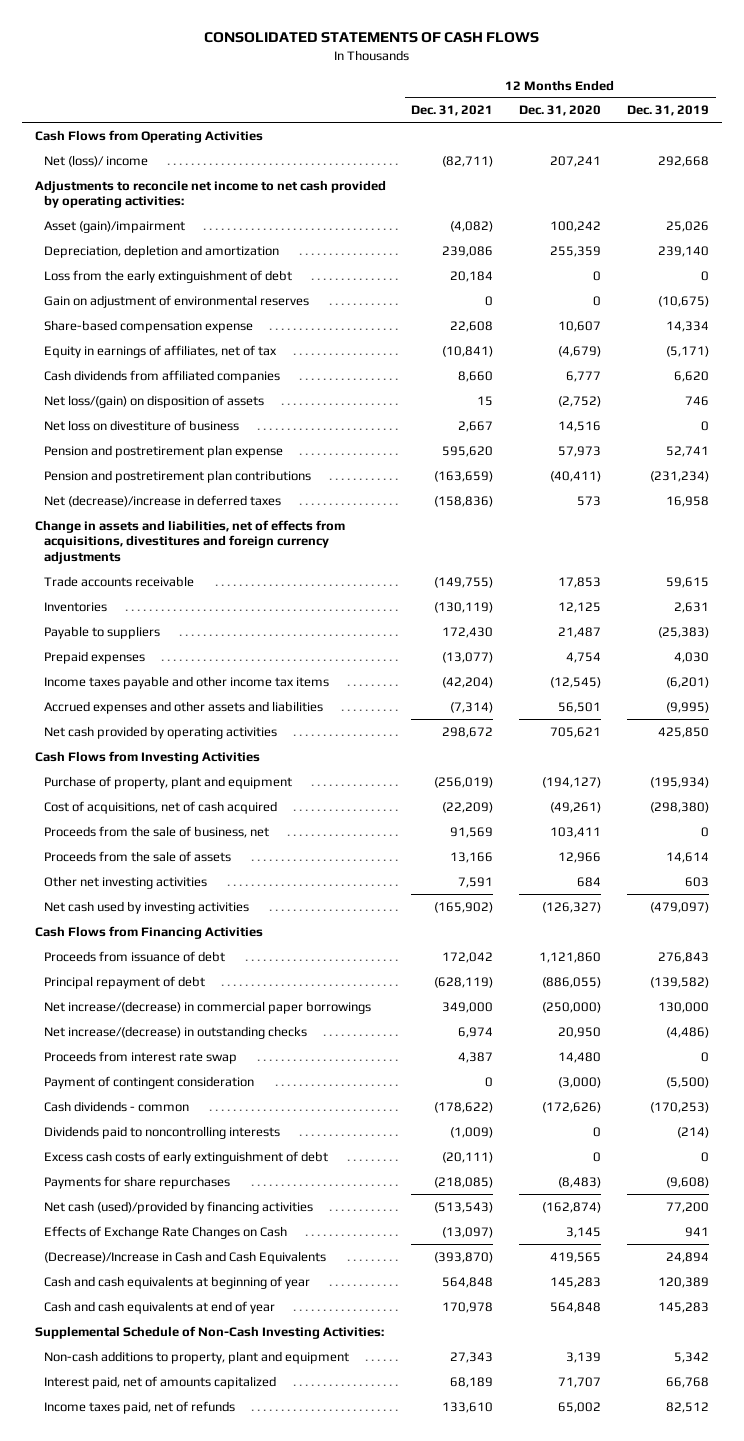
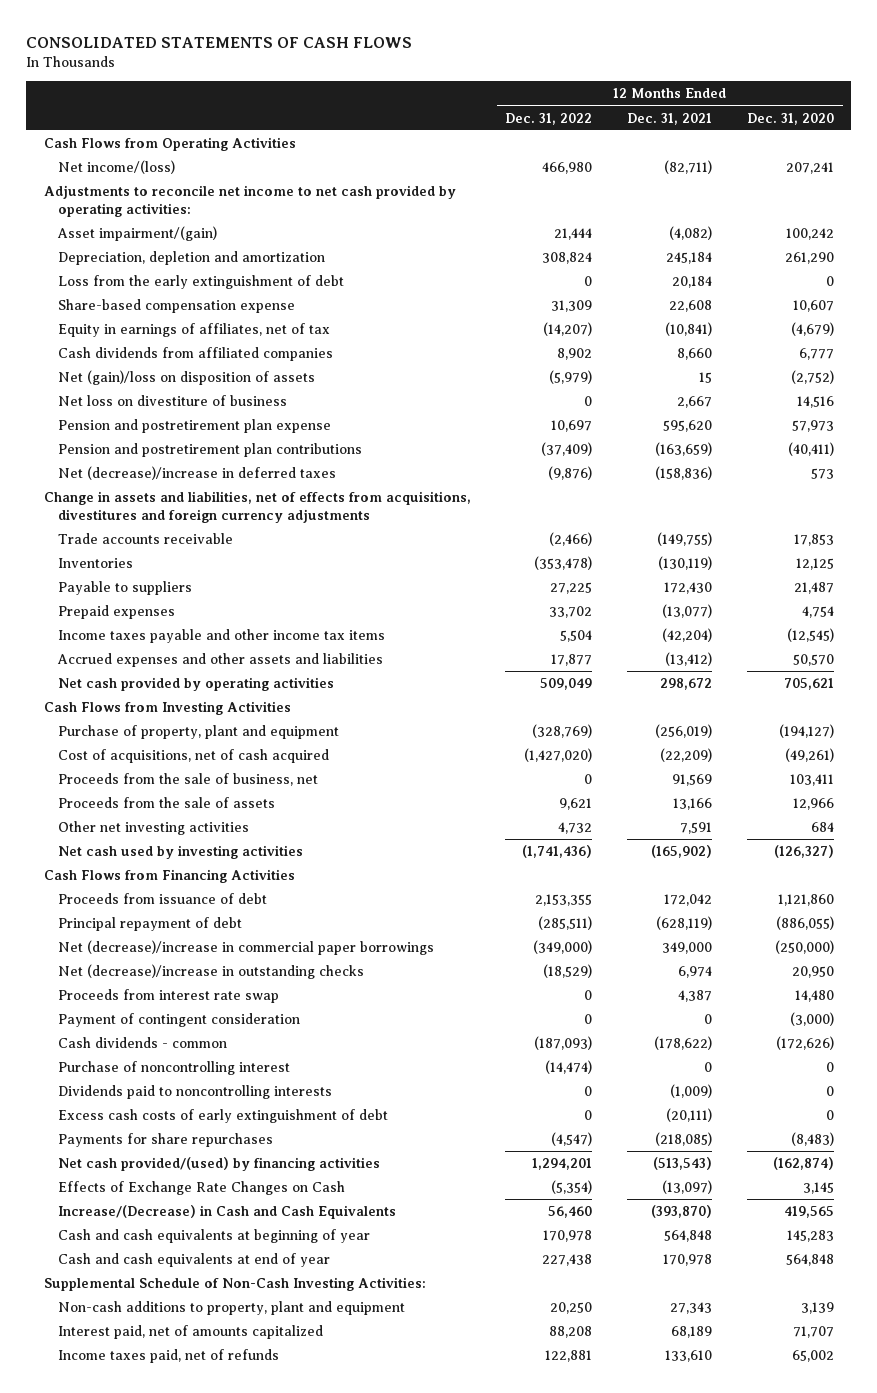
[627,105,710,117] Dec. 31, 2019 -> none
none -> [505,112,593,125] Dec. 31, 2022
[44,154,149,167] Net (loss)/ income -> [58,160,176,175] Net income/(loss)
[44,220,186,233] Asset (gain)/impairment -> [57,226,218,242] Asset impairment/(gain)
[442,245,494,257] 239,086 -> [666,252,713,265] 245,184
[550,245,602,257] 255,359 -> [784,252,834,265] 261,290
[44,294,310,308] Gain on adjustment of environmental reserves -> none
[44,394,265,408] Net loss/(gain) on disposition of assets -> [58,370,316,386] Net (gain)/loss on disposition of assets
[450,701,494,713] (7,314) -> [665,652,713,667] (13,412)
[558,701,602,713] 56,501 -> [792,654,834,667] 50,570
[44,1000,372,1014] Net increase/(decrease) in commercial paper borrowings -> [58,940,435,956] Net (decrease)/increase in commercial paper borrowings
[44,1025,308,1039] Net increase/(decrease) in outstanding checks -> [58,964,365,980] Net (decrease)/increase in outstanding checks
none -> [58,1061,291,1076] Purchase of noncontrolling interest
[44,1200,314,1214] Net cash (used)/provided by financing activities -> [58,1157,381,1172] Net cash provided/(used) by financing activities
[44,1250,327,1264] (Decrease)/Increase in Cash and Cash Equivalents -> [58,1205,397,1220] Increase/(Decrease) in Cash and Cash Equivalents

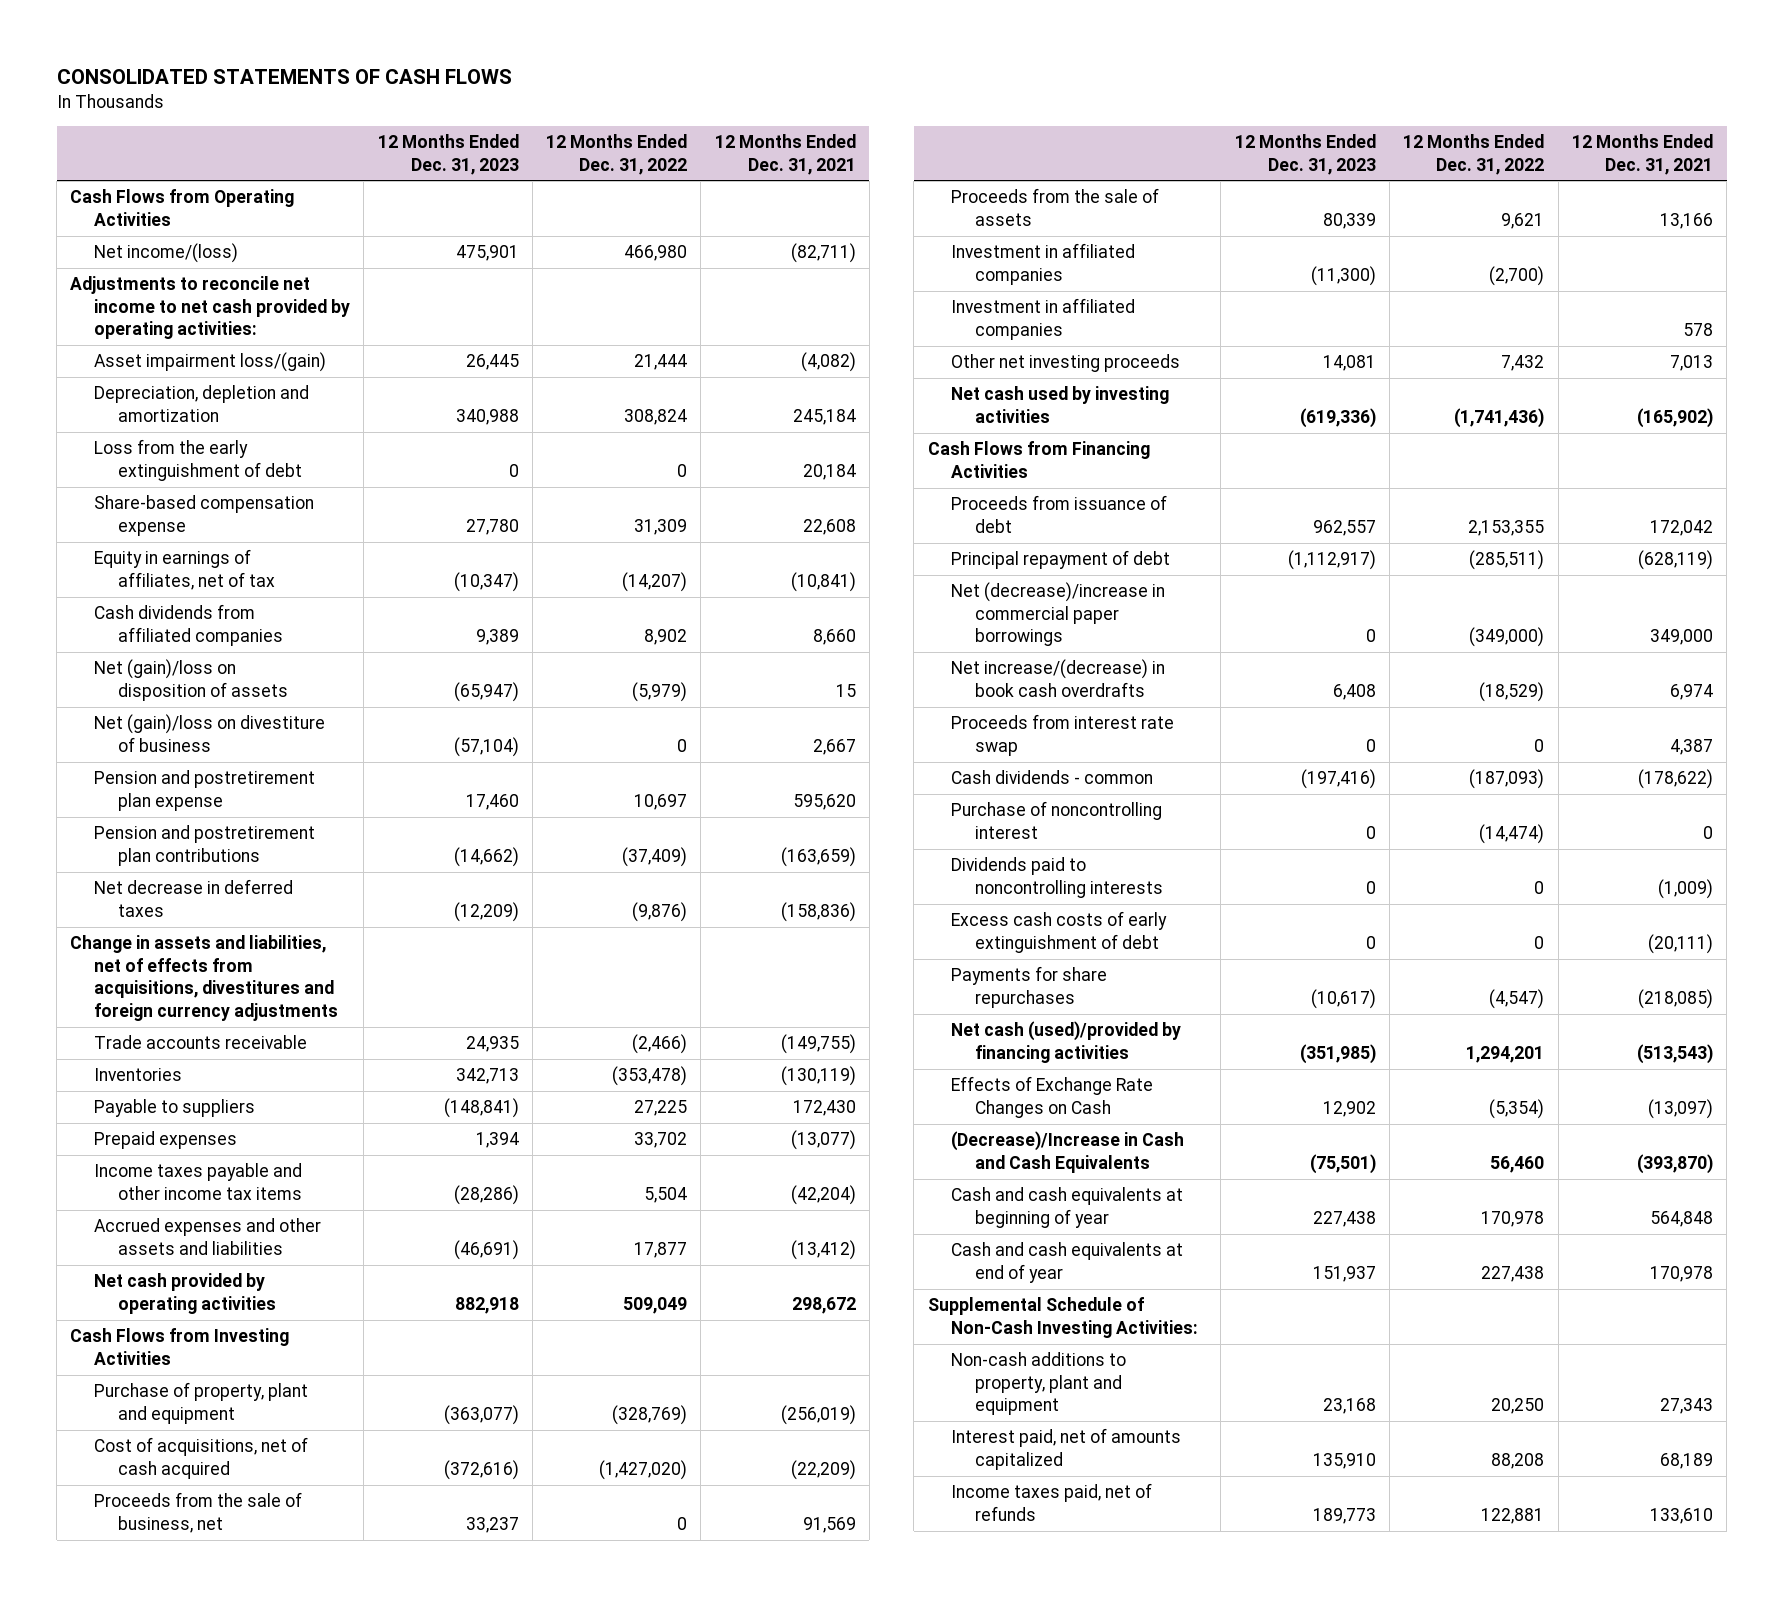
[746,112,834,125] Dec. 31, 2020 -> none
none -> [377,134,519,175] 12 Months Ended Dec. 31, 2023
[57,226,218,242] Asset impairment/(gain) -> [94,352,327,373] Asset impairment loss/(gain)
[58,395,288,407] Net loss on divestiture of business -> [94,714,326,752] Net (gain)/loss on divestiture of business
[58,466,337,481] Net (decrease)/increase in deferred taxes -> [94,879,294,917] Net decrease in deferred taxes
none -> [951,243,1136,285] Investment in affiliated companies
none -> [951,298,1136,340] Investment in affiliated companies
[58,821,250,836] Other net investing activities -> [951,354,1181,373] Other net investing proceeds
[558,822,593,835] 4,732 -> [1501,355,1545,372] 7,432
[680,822,713,835] 7,591 -> [1669,355,1713,372] 7,013
[58,964,365,980] Net (decrease)/increase in outstanding checks -> [951,659,1166,697] Net increase/(decrease) in book cash overdrafts
[58,1013,301,1028] Payment of contingent consideration -> none
[58,1157,381,1172] Net cash provided/(used) by financing activities -> [951,1021,1182,1063] Net cash (used)/provided by financing activities
[58,1205,397,1220] Increase/(Decrease) in Cash and Cash Equivalents -> [951,1131,1185,1173] (Decrease)/Increase in Cash and Cash Equivalents

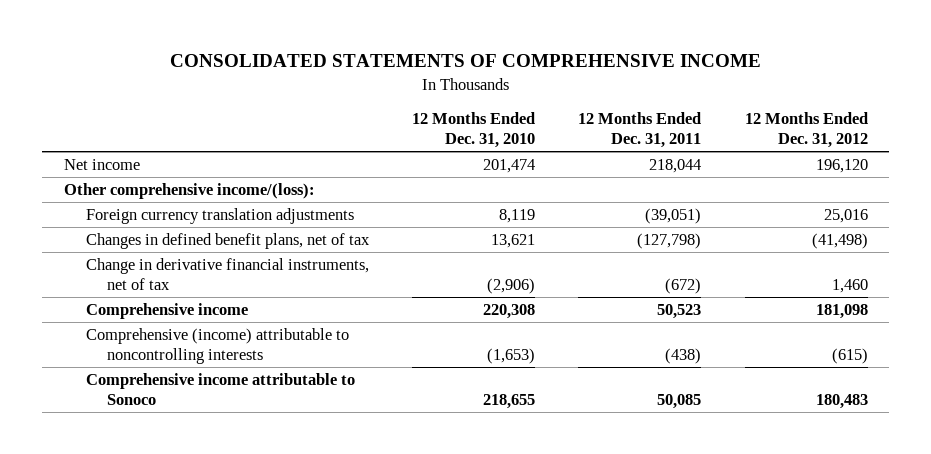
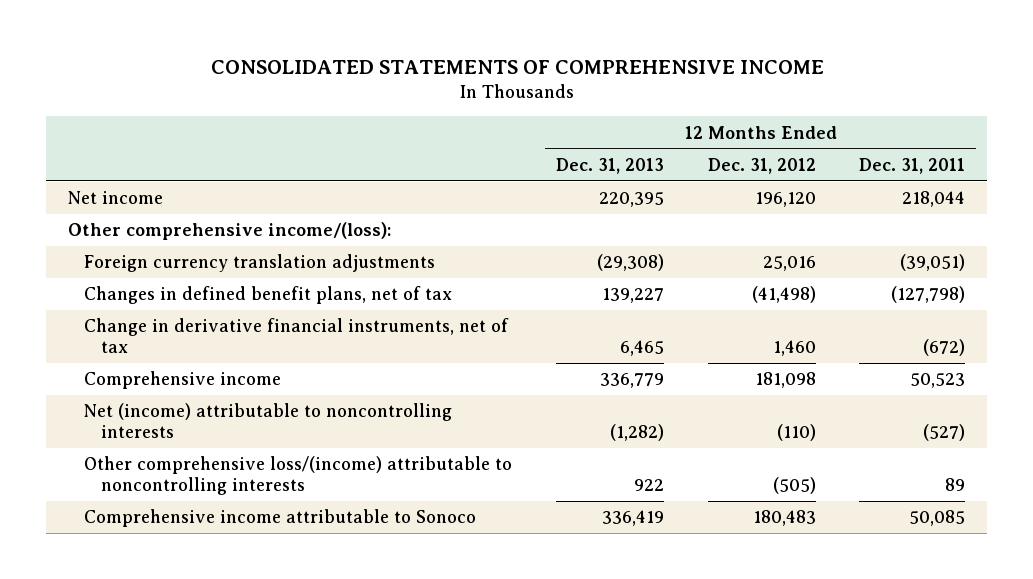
[411,111,535,149] 12 Months Ended Dec. 31, 2010 -> none
none -> [555,157,664,174] Dec. 31, 2013
none -> [84,403,453,439] Net (income) attributable to noncontrolling interests
[85,327,349,365] Comprehensive (income) attributable to noncontrolling interests -> [84,456,513,496] Other comprehensive loss/(income) attributable to noncontrolling interests
[665,348,702,365] (438) -> [945,478,966,492] 89
[831,348,868,365] (615) -> [772,477,816,495] (505)

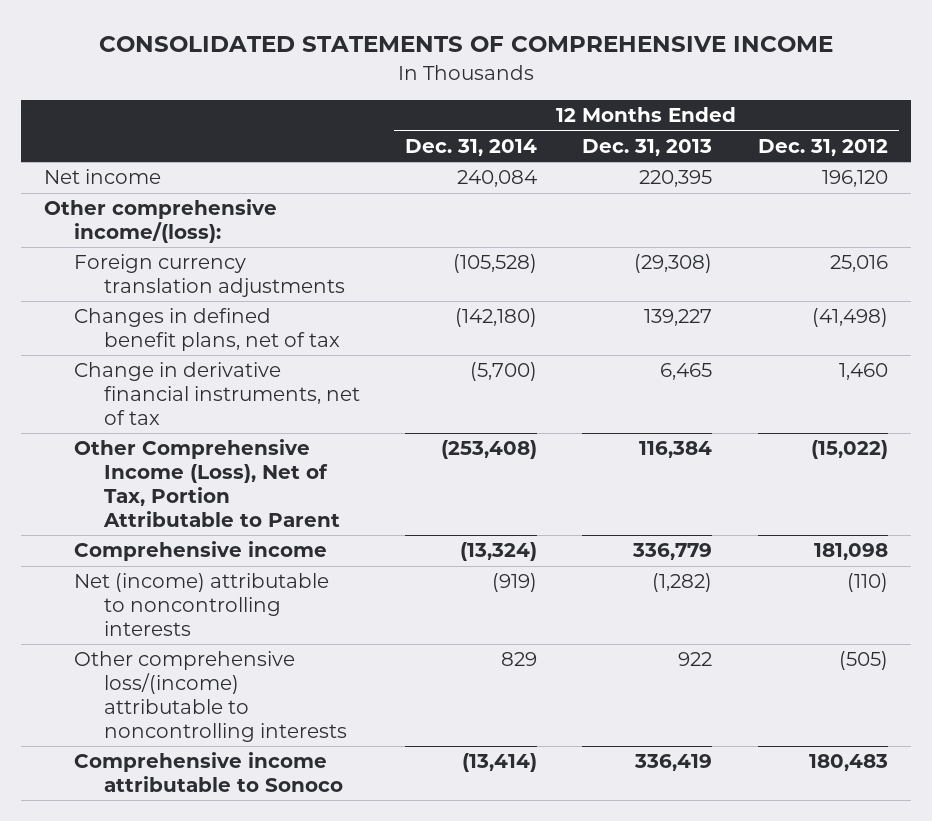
[859,157,966,174] Dec. 31, 2011 -> none
none -> [404,138,537,156] Dec. 31, 2014
none -> [73,439,340,527] Other Comprehensive Income (Loss), Net of Tax, Portion Attributable to Parent

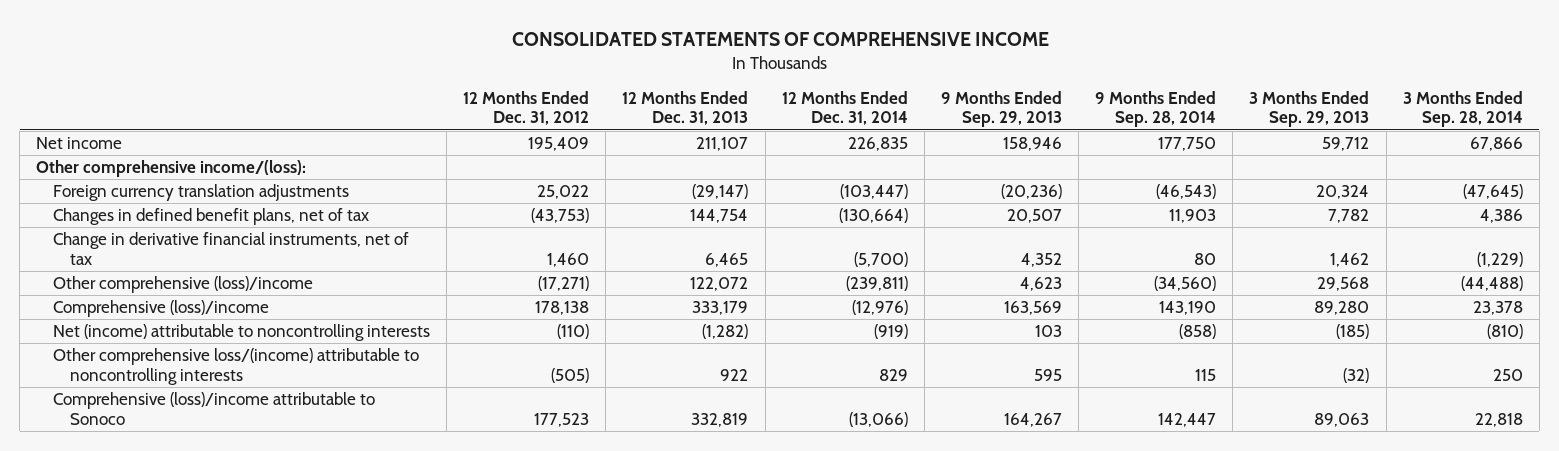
none -> [940,90,1062,128] 9 Months Ended Sep. 29, 2013
none -> [1095,90,1217,128] 9 Months Ended Sep. 28, 2014
none -> [1249,90,1370,128] 3 Months Ended Sep. 29, 2013
none -> [1402,90,1523,128] 3 Months Ended Sep. 28, 2014
[456,170,537,188] 240,084 -> [847,136,908,151] 226,835
[639,170,713,188] 220,395 -> [696,136,749,151] 211,107
[821,170,888,188] 196,120 -> [528,136,590,151] 195,409
[452,254,537,274] (105,528) -> [839,183,908,199] (103,447)
[634,254,713,274] (29,308) -> [692,183,749,199] (29,147)
[829,255,888,273] 25,016 -> [537,184,590,199] 25,022
[454,308,537,328] (142,180) -> [838,207,908,223] (130,664)
[644,309,713,327] 139,227 -> [690,208,749,223] 144,754
[811,308,888,328] (41,498) -> [531,207,590,223] (43,753)
[73,439,340,527] Other Comprehensive Income (Loss), Net of Tax, Portion Attributable to Parent -> [53,275,314,293] Other comprehensive (loss)/income
[440,440,537,460] (253,408) -> [845,275,908,291] (239,811)
[639,441,713,459] 116,384 -> [690,276,749,291] 122,072
[810,440,888,460] (15,022) -> [538,275,590,291] (17,271)
[73,541,327,562] Comprehensive income -> [53,299,270,317] Comprehensive (loss)/income
[459,542,537,562] (13,324) -> [851,299,908,315] (12,976)
[632,543,713,561] 336,779 -> [692,300,749,315] 333,179
[813,543,888,561] 181,098 -> [535,300,590,315] 178,138
[73,752,343,793] Comprehensive income attributable to Sonoco -> [53,391,376,425] Comprehensive (loss)/income attributable to Sonoco
[461,753,537,773] (13,414) -> [848,411,908,427] (13,066)
[634,754,713,772] 336,419 -> [691,412,749,427] 332,819
[808,754,888,772] 180,483 -> [534,412,590,427] 177,523

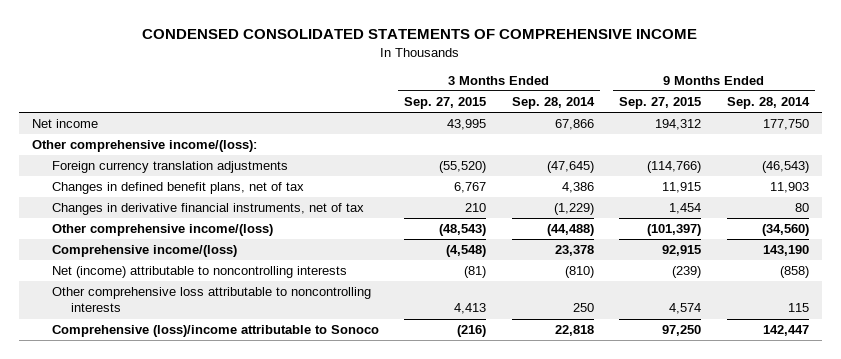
[511,31,1049,46] CONSOLIDATED STATEMENTS OF COMPREHENSIVE INCOME -> [142,29,698,40] CONDENSED CONSOLIDATED STATEMENTS OF COMPREHENSIVE INCOME
[463,90,590,126] 12 Months Ended Dec. 31, 2012 -> none
[622,90,749,126] 12 Months Ended Dec. 31, 2013 -> none
[781,90,908,126] 12 Months Ended Dec. 31, 2014 -> none
[940,90,1062,128] 9 Months Ended Sep. 29, 2013 -> none
[1249,90,1370,128] 3 Months Ended Sep. 29, 2013 -> none
none -> [404,97,487,110] Sep. 27, 2015
none -> [619,97,702,110] Sep. 27, 2015
[53,231,410,265] Change in derivative financial instruments, net of tax -> [51,203,364,216] Changes in derivative financial instruments, net of tax
[53,275,314,293] Other comprehensive (loss)/income -> [51,224,273,237] Other comprehensive income/(loss)
[53,299,270,317] Comprehensive (loss)/income -> [51,245,237,258] Comprehensive income/(loss)
[53,347,420,385] Other comprehensive loss/(income) attributable to noncontrolling interests -> [51,287,371,313] Other comprehensive loss attributable to noncontrolling interests

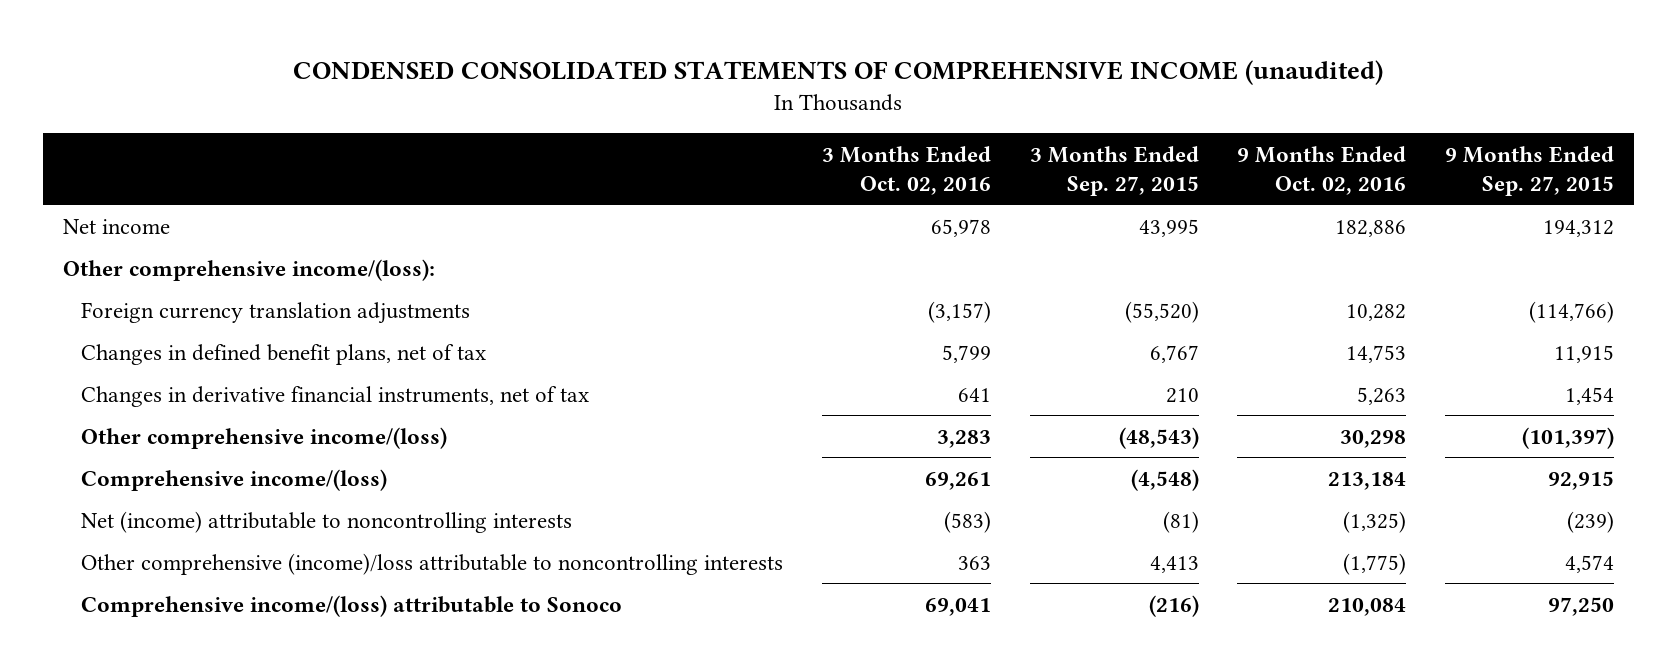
[142,29,698,40] CONDENSED CONSOLIDATED STATEMENTS OF COMPREHENSIVE INCOME -> [293,59,1384,85] CONDENSED CONSOLIDATED STATEMENTS OF COMPREHENSIVE INCOME (unaudited)
[511,97,595,110] Sep. 28, 2014 -> none
[726,97,810,110] Sep. 28, 2014 -> none
none -> [821,145,991,195] 3 Months Ended Oct. 02, 2016
none -> [1237,145,1407,195] 9 Months Ended Oct. 02, 2016
[51,287,371,313] Other comprehensive loss attributable to noncontrolling interests -> [80,552,783,575] Other comprehensive (income)/loss attributable to noncontrolling interests
[51,325,379,338] Comprehensive (loss)/income attributable to Sonoco -> [80,594,622,617] Comprehensive income/(loss) attributable to Sonoco

